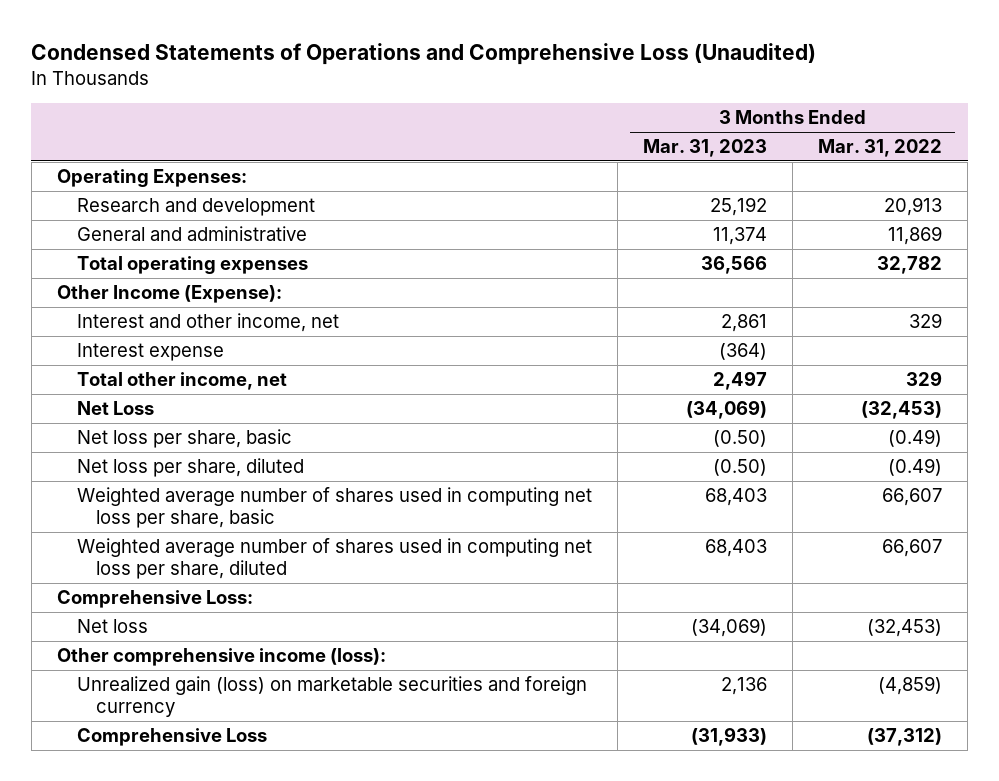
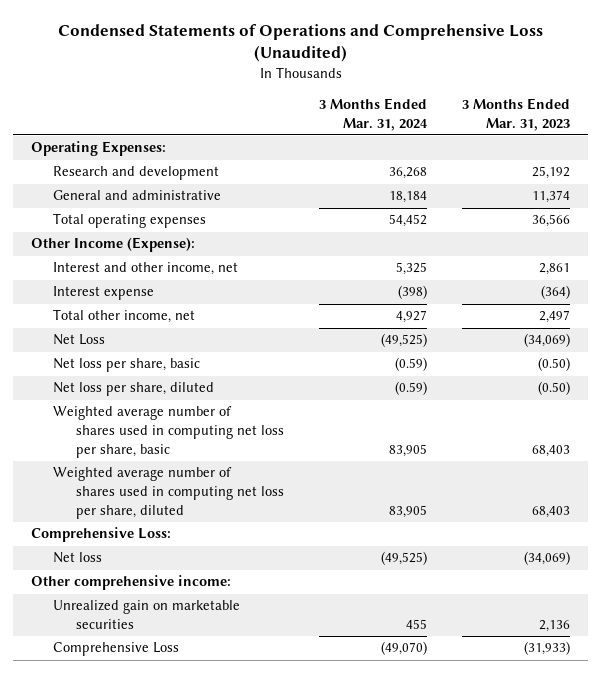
[818,139,943,158] Mar. 31, 2022 -> none
none -> [319,97,429,131] 3 Months Ended Mar. 31, 2024
[56,648,386,667] Other comprehensive income (loss): -> [30,575,231,591] Other comprehensive income:
[76,676,587,718] Unrealized gain (loss) on marketable securities and foreign currency -> [53,600,241,630] Unrealized gain on marketable securities

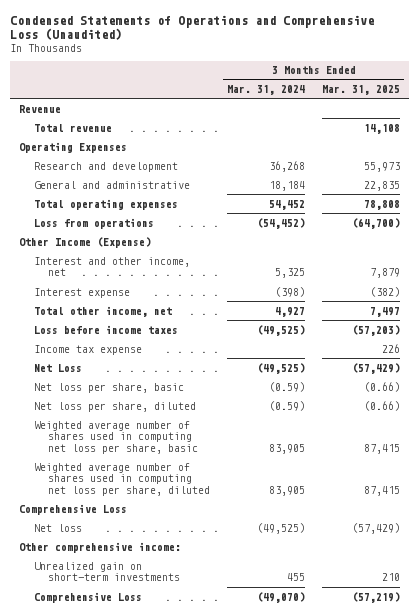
[462,97,571,131] 3 Months Ended Mar. 31, 2023 -> none
none -> [322,85,401,96] Mar. 31, 2025
none -> [19,104,62,113] Revenue
none -> [33,123,112,132] Total revenue
[30,141,166,157] Operating Expenses: -> [19,141,128,153] Operating Expenses
none -> [33,217,154,229] Loss from operations
[30,237,195,253] Other Income (Expense): -> [19,236,152,248] Other Income (Expense)
none -> [33,324,178,334] Loss before income taxes
none -> [33,344,142,355] Income tax expense
[30,527,171,543] Comprehensive Loss: -> [19,503,128,515] Comprehensive Loss
[53,600,241,630] Unrealized gain on marketable securities -> [33,561,180,582] Unrealized gain on short-term investments

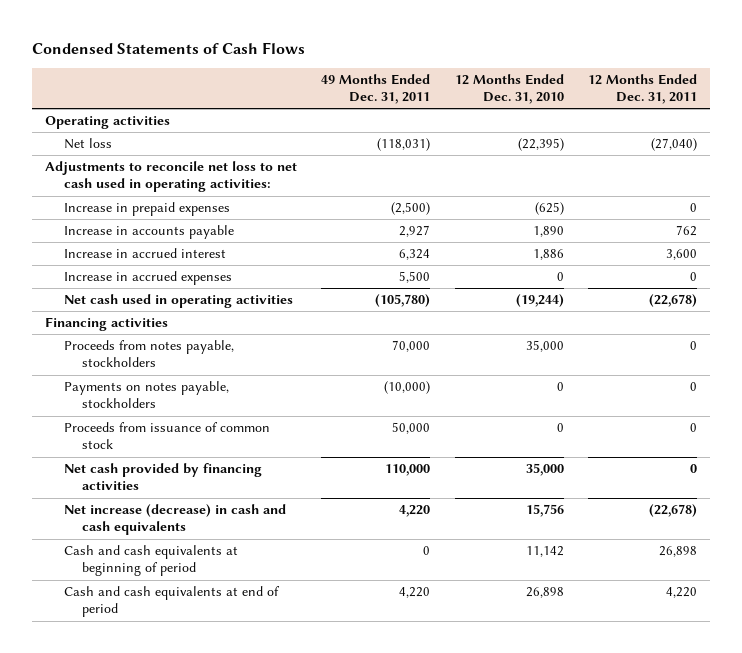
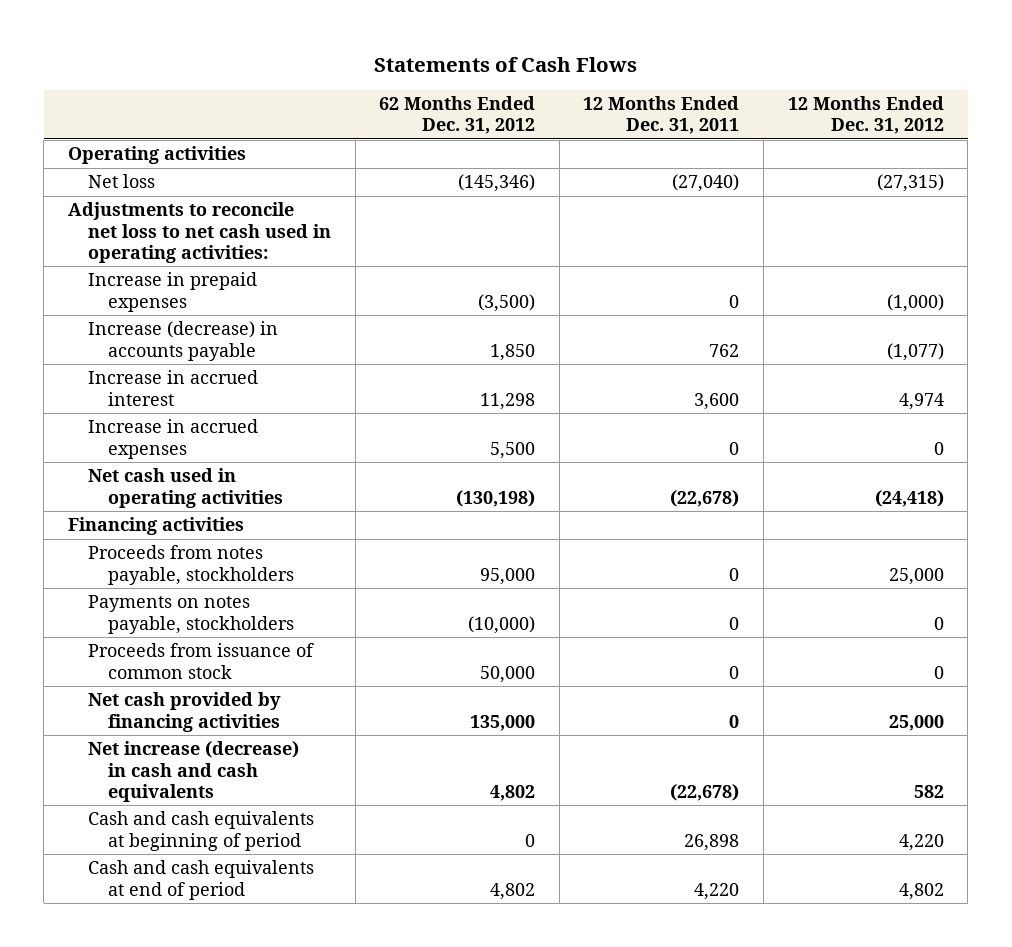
[32,41,306,54] Condensed Statements of Cash Flows -> [373,56,637,72] Statements of Cash Flows
[321,73,431,105] 49 Months Ended Dec. 31, 2011 -> none
[454,73,564,105] 12 Months Ended Dec. 31, 2010 -> none
none -> [379,95,536,135] 62 Months Ended Dec. 31, 2012
none -> [787,95,944,135] 12 Months Ended Dec. 31, 2012
[63,224,234,239] Increase in accounts payable -> [87,321,278,361] Increase (decrease) in accounts payable

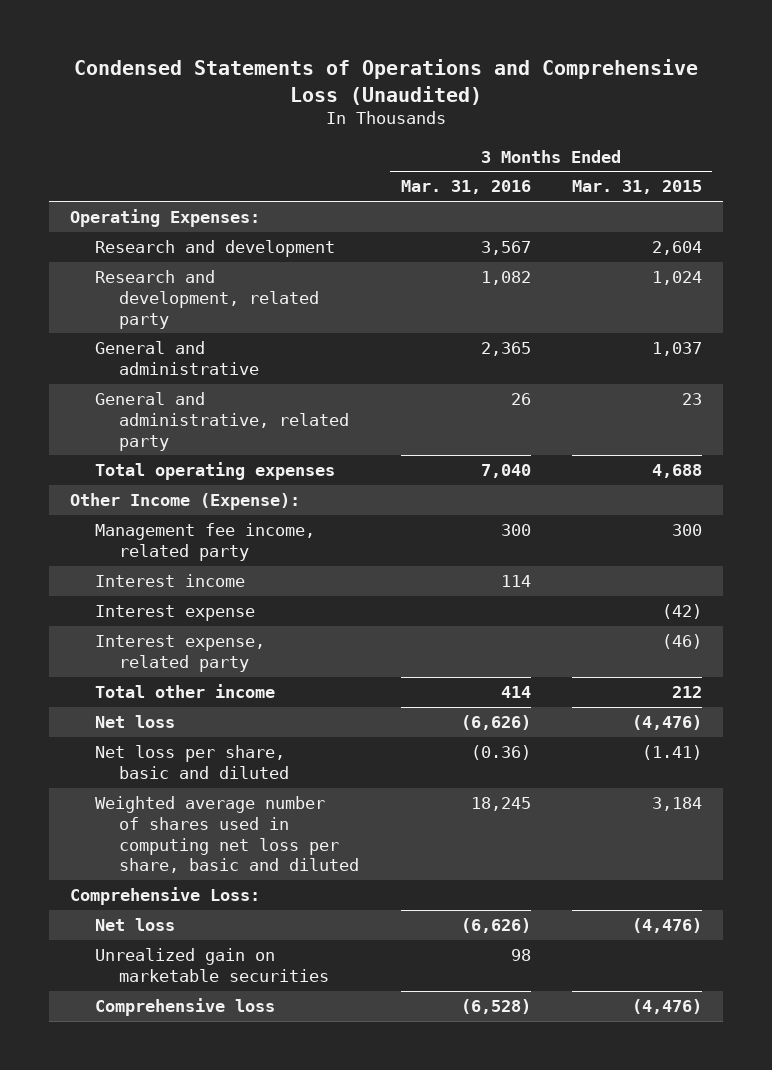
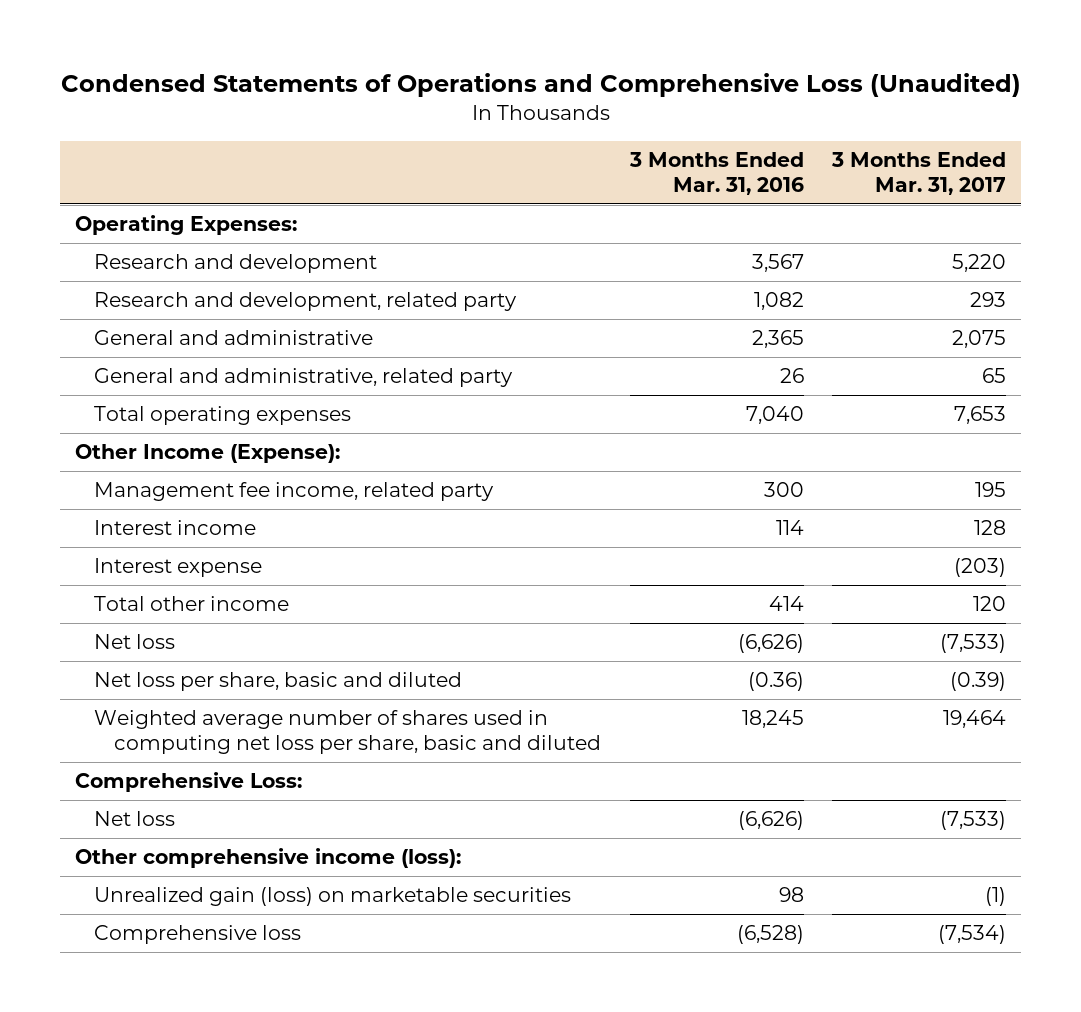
[572,180,703,195] Mar. 31, 2015 -> none
none -> [831,152,1007,196] 3 Months Ended Mar. 31, 2017
[94,635,265,672] Interest expense, related party -> none
none -> [74,848,461,869] Other comprehensive income (loss):
[94,948,330,982] Unrealized gain on marketable securities -> [94,887,572,907] Unrealized gain (loss) on marketable securities

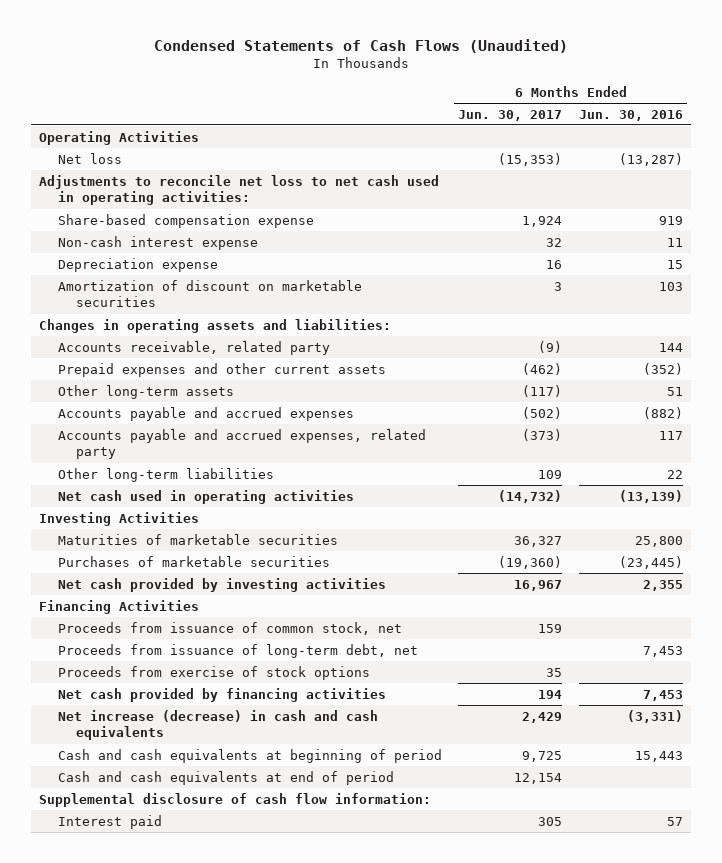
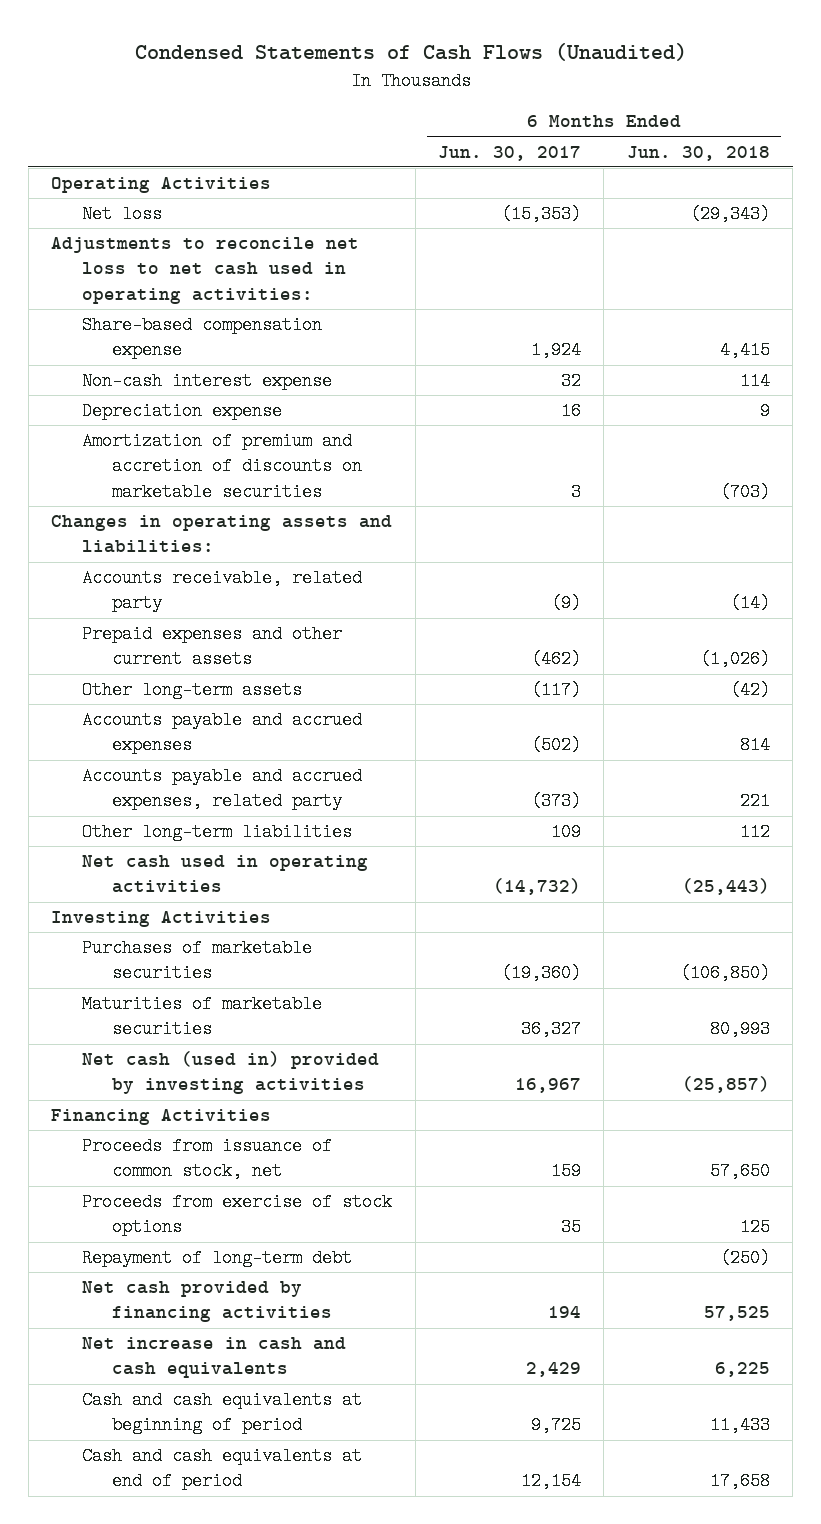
[578,109,683,121] Jun. 30, 2016 -> none
none -> [626,145,770,161] Jun. 30, 2018
[57,279,362,308] Amortization of discount on marketable securities -> [81,432,362,501] Amortization of premium and accretion of discounts on marketable securities
[57,533,338,545] Maturities of marketable securities -> [81,995,322,1039] Maturities of marketable securities
[57,577,386,592] Net cash provided by investing activities -> [81,1051,379,1095] Net cash (used in) provided by investing activities
[57,643,418,658] Proceeds from issuance of long-term debt, net -> none
none -> [81,1249,352,1268] Repayment of long-term debt
[57,709,378,741] Net increase (decrease) in cash and cash equivalents -> [81,1337,346,1379] Net increase in cash and cash equivalents
[39,792,432,807] Supplemental disclosure of cash flow information: -> none
[57,814,162,829] Interest paid -> none

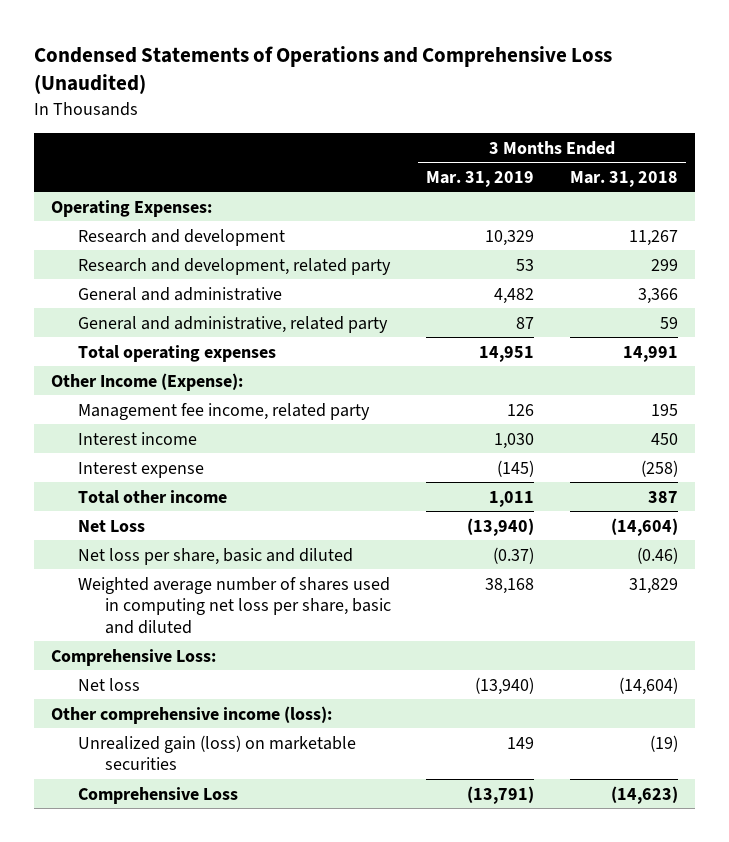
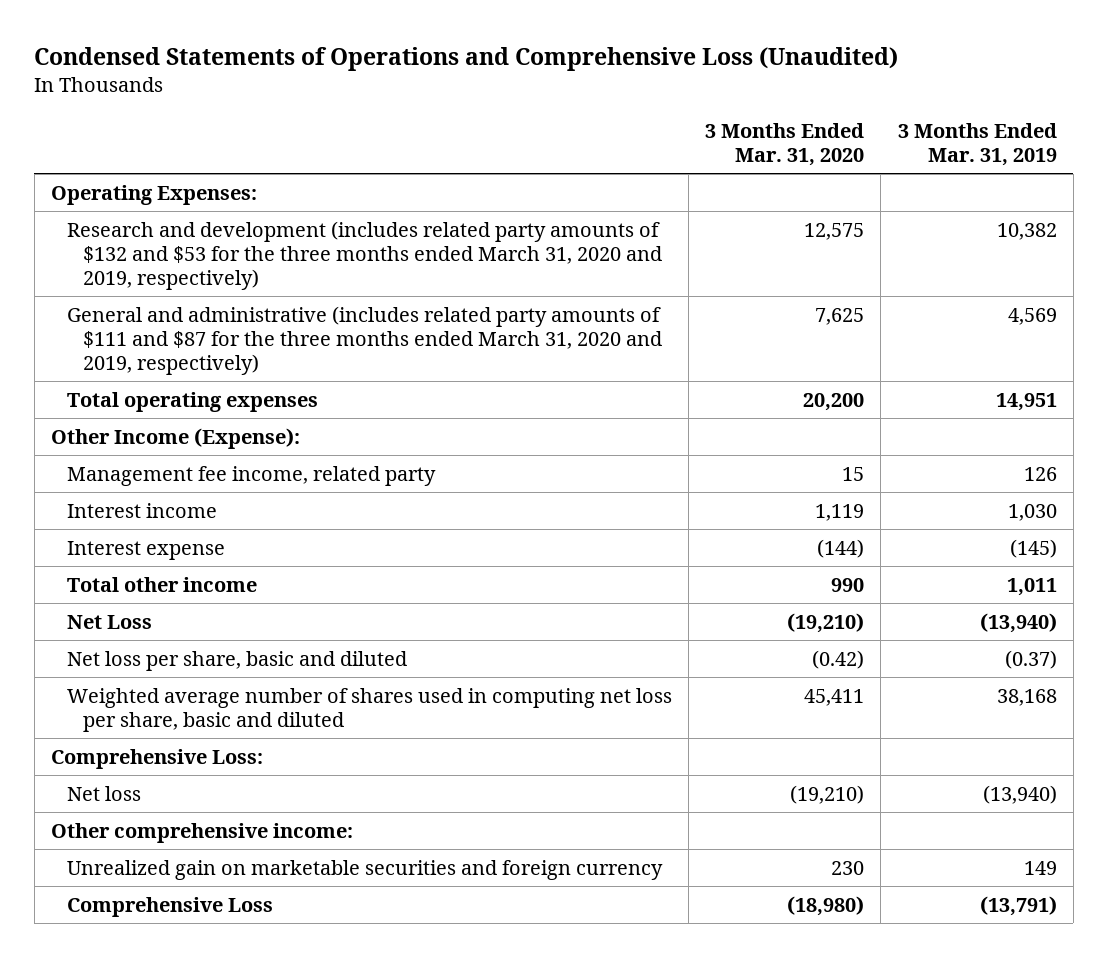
[569,170,678,187] Mar. 31, 2018 -> none
none -> [705,122,865,166] 3 Months Ended Mar. 31, 2020
[78,228,286,246] Research and development -> none
[78,257,392,275] Research and development, related party -> none
[78,286,283,301] General and administrative -> none
[78,315,389,333] General and administrative, related party -> none
none -> [66,220,662,290] Research and development (includes related party amounts of $132 and $53 for the three months ended March 31, 2020 and 2019, respectively)
none -> [66,305,662,375] General and administrative (includes related party amounts of $111 and $87 for the three months ended March 31, 2020 and 2019, respectively)
[51,705,333,724] Other comprehensive income (loss): -> [50,822,353,843] Other comprehensive income:
[78,734,357,771] Unrealized gain (loss) on marketable securities -> [66,859,663,880] Unrealized gain on marketable securities and foreign currency

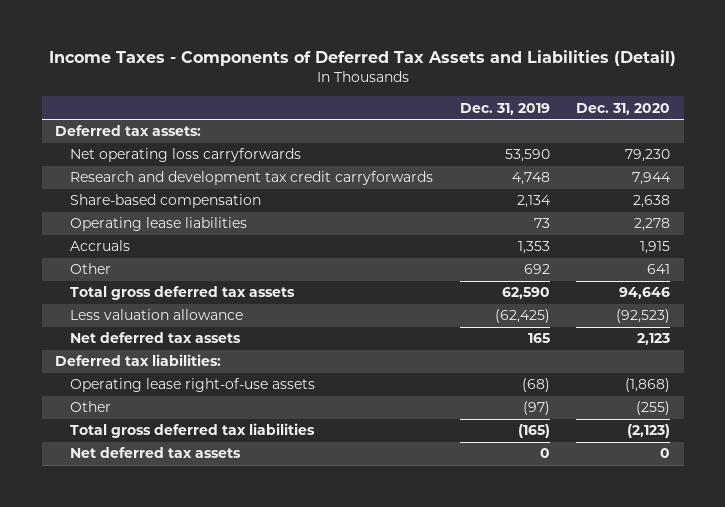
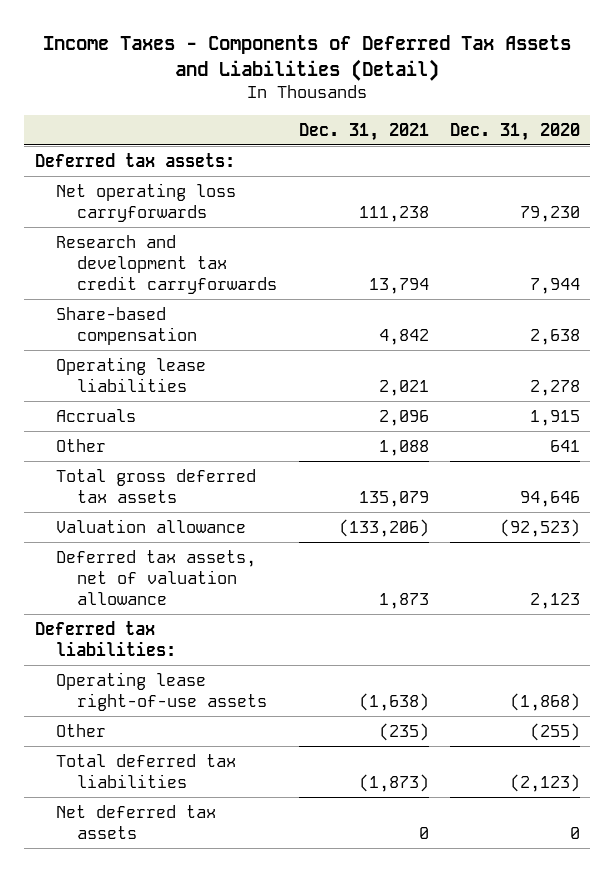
[459,102,550,115] Dec. 31, 2019 -> none
none -> [298,122,429,141] Dec. 31, 2021
[70,309,244,321] Less valuation allowance -> [55,518,246,533] Valuation allowance
[70,332,242,344] Net deferred tax assets -> [55,549,256,605] Deferred tax assets, net of valuation allowance
[70,423,316,439] Total gross deferred tax liabilities -> [55,753,236,788] Total deferred tax liabilities

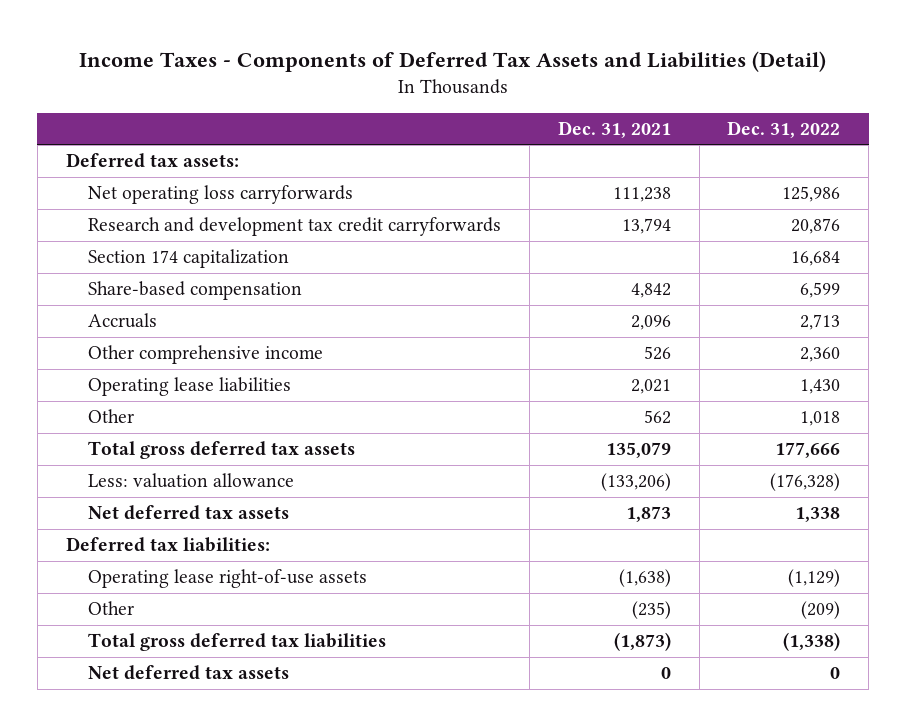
[449,122,580,141] Dec. 31, 2020 -> none
none -> [727,120,841,138] Dec. 31, 2022
none -> [88,249,290,269] Section 174 capitalization
none -> [88,345,324,365] Other comprehensive income
[55,356,206,392] Operating lease liabilities -> [88,377,292,397] Operating lease liabilities
[378,439,429,456] 1,088 -> [643,410,671,425] 562
[55,518,246,533] Valuation allowance -> [88,473,295,489] Less: valuation allowance
[55,549,256,605] Deferred tax assets, net of valuation allowance -> [88,505,290,521] Net deferred tax assets
[55,753,236,788] Total deferred tax liabilities -> [88,633,387,652] Total gross deferred tax liabilities

